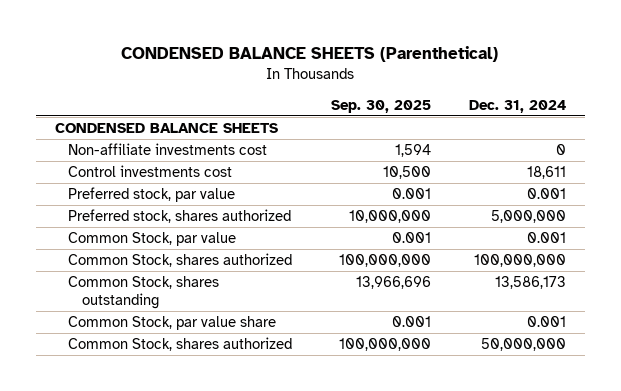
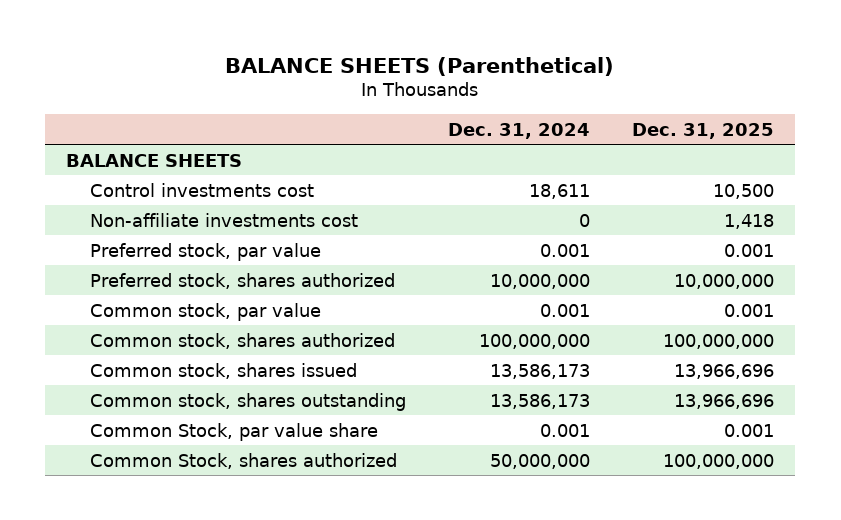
[121,45,499,62] CONDENSED BALANCE SHEETS (Parenthetical) -> [225,56,615,76] BALANCE SHEETS (Parenthetical)
[330,99,431,113] Sep. 30, 2025 -> none
none -> [632,122,775,139] Dec. 31, 2025
[54,123,278,134] CONDENSED BALANCE SHEETS -> [66,153,243,167] BALANCE SHEETS
[68,143,268,156] Non-affiliate investments cost -> [90,212,359,227] Non-affiliate investments cost
[490,210,566,224] 5,000,000 -> [490,273,591,289] 10,000,000
[68,232,237,247] Common Stock, par value -> [90,302,322,321] Common stock, par value
[68,253,293,268] Common Stock, shares authorized -> [90,332,396,349] Common stock, shares authorized
none -> [90,362,358,379] Common stock, shares issued
[68,276,220,309] Common Stock, shares outstanding -> [90,392,407,411] Common stock, shares outstanding

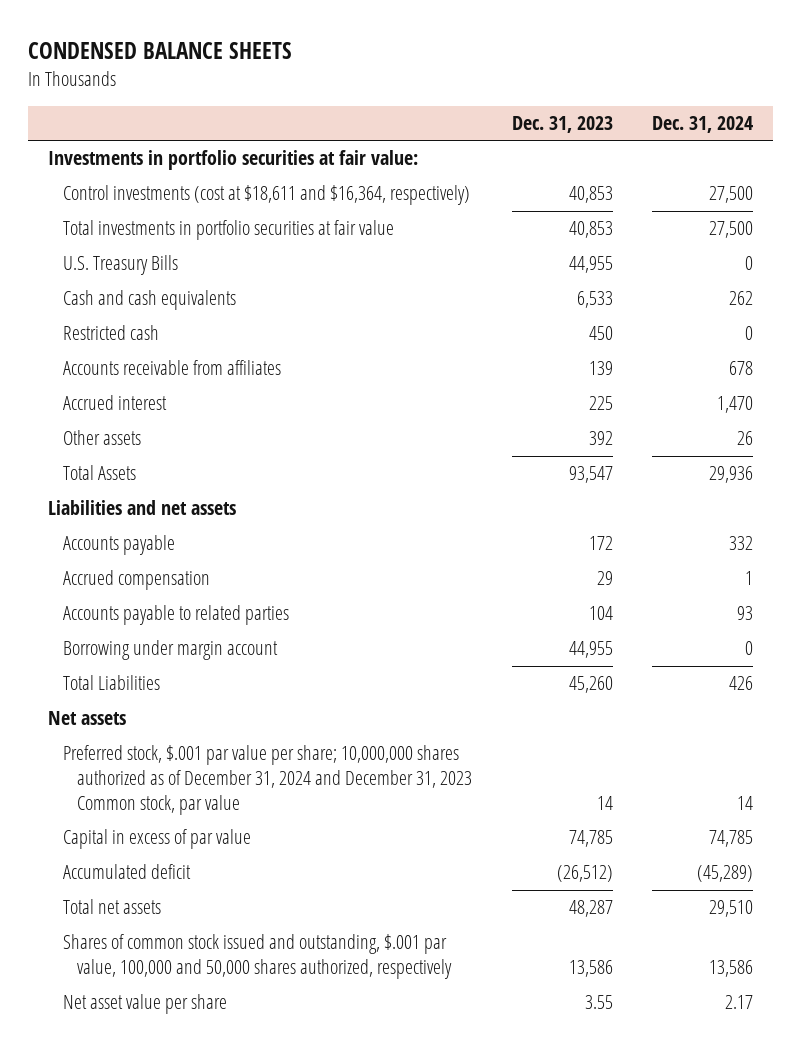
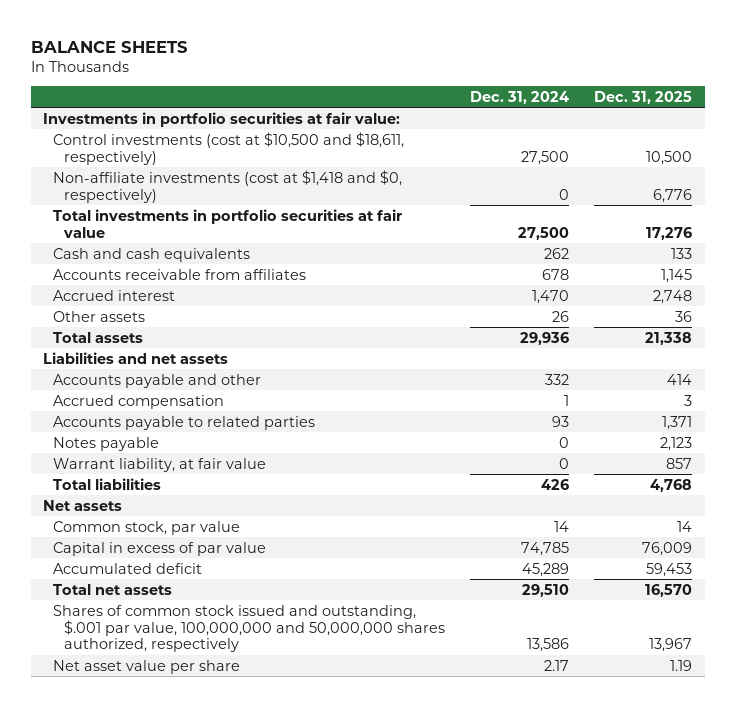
[27,41,292,59] CONDENSED BALANCE SHEETS -> [30,40,188,53] BALANCE SHEETS
[511,115,613,133] Dec. 31, 2023 -> none
none -> [593,90,692,104] Dec. 31, 2025
[62,185,470,206] Control investments (cost at $18,611 and $16,364, respectively) -> [53,131,405,165] Control investments (cost at $10,500 and $18,611, respectively)
none -> [53,169,403,203] Non-affiliate investments (cost at $1,418 and $0, respectively)
[62,255,178,276] U.S. Treasury Bills -> none
[62,325,159,341] Restricted cash -> none
[62,465,136,481] Total Assets -> [53,331,144,343] Total assets
[62,535,175,556] Accounts payable -> [53,373,262,388] Accounts payable and other
[62,640,278,661] Borrowing under margin account -> none
none -> [53,436,160,451] Notes payable
none -> [53,457,267,472] Warrant liability, at fair value
[62,675,160,691] Total Liabilities -> [53,477,162,490] Total liabilities
[62,745,473,816] Preferred stock, $.001 par value per share; 10,000,000 shares authorized as of December 31, 2024 and December 31, 2023 Common stock, par value -> none
none -> [53,520,241,535] Common stock, par value
[697,865,754,883] (45,289) -> [521,562,569,577] 45,289
[62,934,453,980] Shares of common stock issued and outstanding, $.001 par value, 100,000 and 50,000 shares authorized, respectively -> [53,604,445,653] Shares of common stock issued and outstanding, $.001 par value, 100,000,000 and 50,000,000 shares authorized, respectively

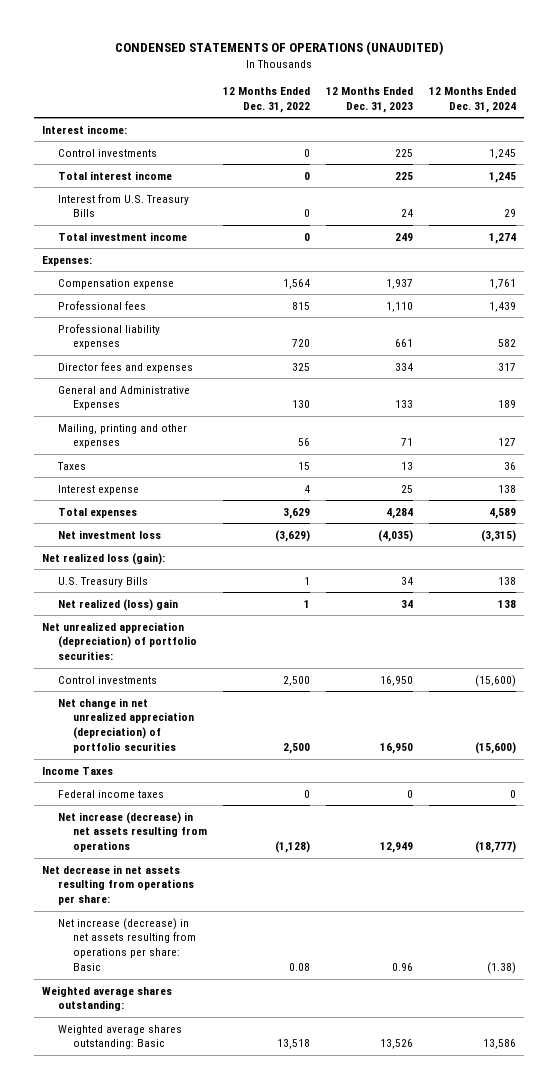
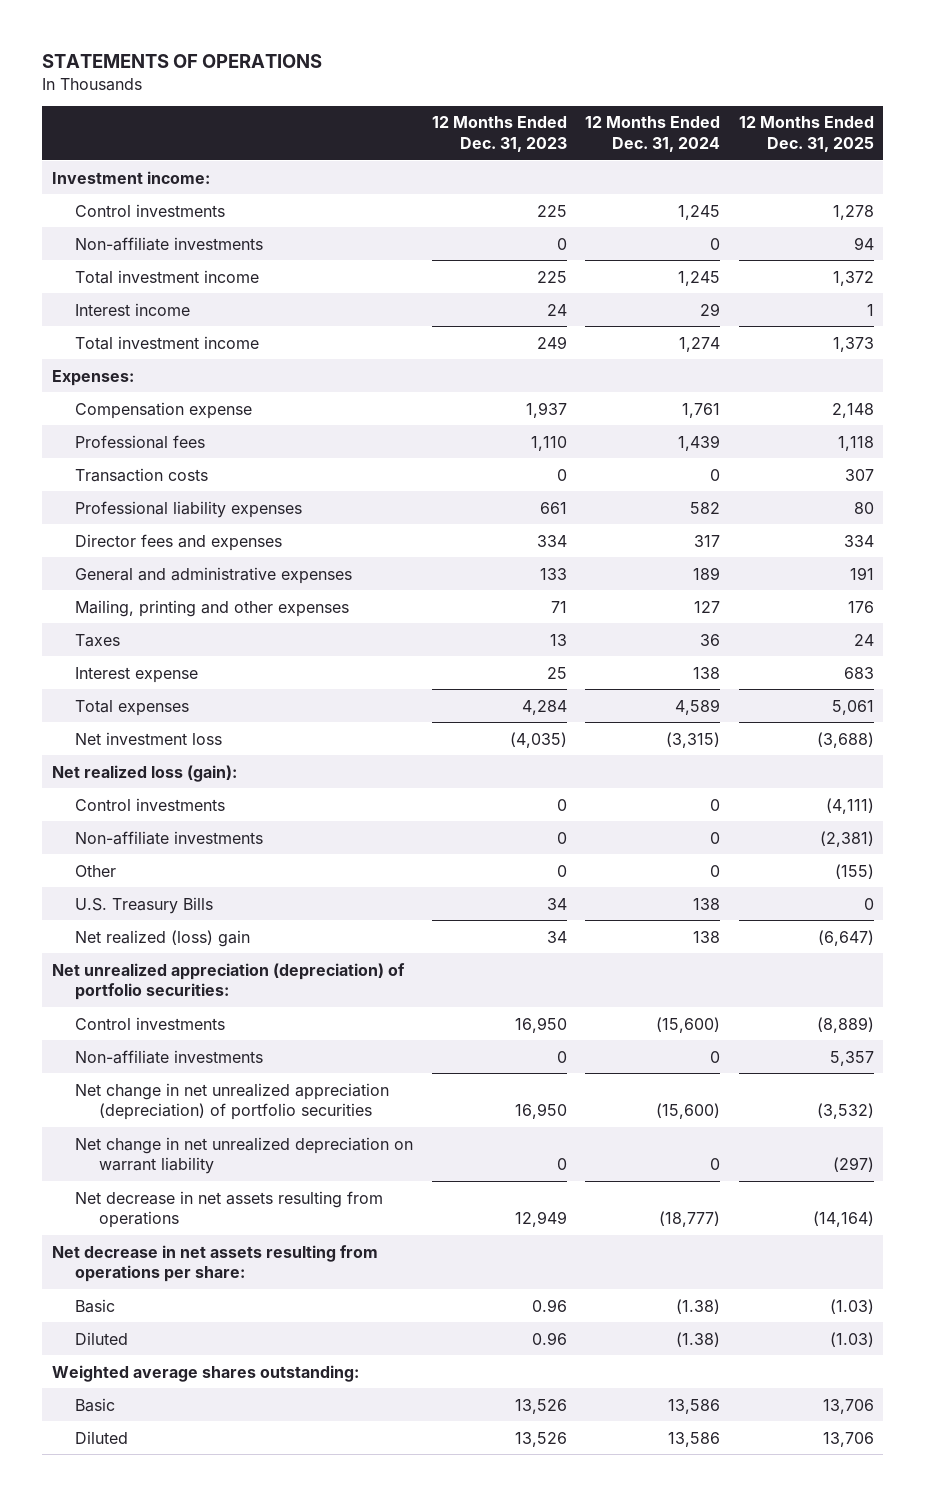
[114,41,443,56] CONDENSED STATEMENTS OF OPERATIONS (UNAUDITED) -> [42,53,323,68] STATEMENTS OF OPERATIONS
[222,86,310,113] 12 Months Ended Dec. 31, 2022 -> none
none -> [739,116,875,153] 12 Months Ended Dec. 31, 2025
[42,124,128,134] Interest income: -> none
none -> [51,170,210,184] Investment income:
none -> [75,236,264,251] Non-affiliate investments
[57,170,172,180] Total interest income -> [75,269,260,284] Total investment income
[57,193,189,218] Interest from U.S. Treasury Bills -> [75,302,191,316] Interest income
none -> [75,467,209,482] Transaction costs
[57,385,190,411] General and Administrative Expenses -> [75,566,353,584] General and administrative expenses
none -> [75,797,226,811] Control investments
none -> [75,830,264,845] Non-affiliate investments
none -> [75,864,117,877] Other
none -> [75,1049,264,1064] Non-affiliate investments
[42,766,114,775] Income Taxes -> none
[57,789,164,798] Federal income taxes -> none
none -> [75,1136,414,1175] Net change in net unrealized depreciation on warrant liability
[57,811,208,853] Net increase (decrease) in net assets resulting from operations -> [75,1190,384,1229] Net decrease in net assets resulting from operations
[57,917,197,971] Net increase (decrease) in net assets resulting from operations per share: Basic -> [75,1298,116,1313] Basic
none -> [75,1331,129,1345] Diluted
[57,1024,182,1050] Weighted average shares outstanding: Basic -> [75,1397,116,1412] Basic
none -> [75,1430,129,1444] Diluted

